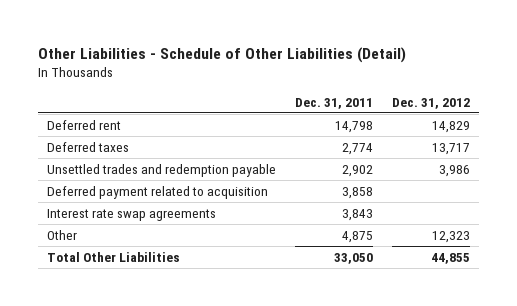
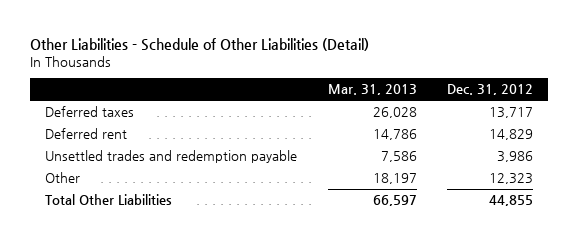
[295,97,374,109] Dec. 31, 2011 -> none
none -> [327,84,417,96] Mar. 31, 2013
[47,119,122,130] Deferred rent -> [45,128,128,140] Deferred rent
[47,185,269,199] Deferred payment related to acquisition -> none
[47,208,217,221] Interest rate swap agreements -> none

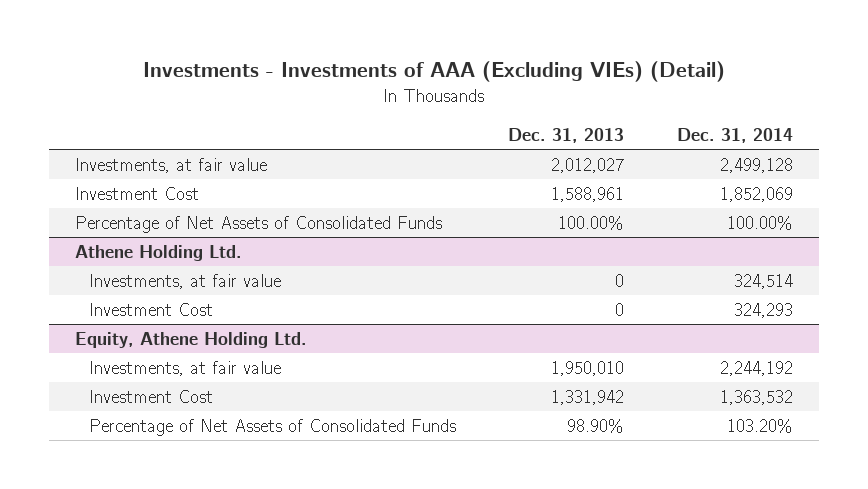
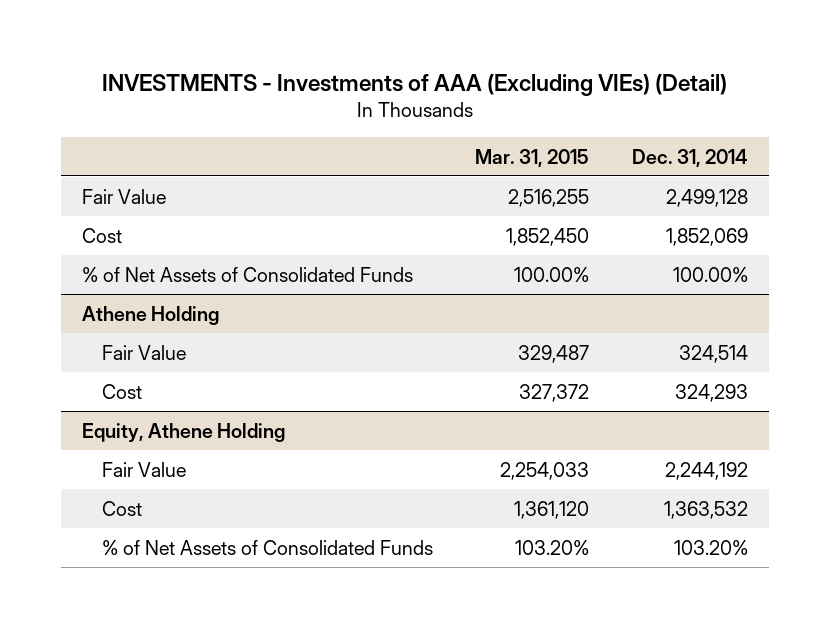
[142,61,725,83] Investments - Investments of AAA (Excluding VIEs) (Detail) -> [102,74,728,97] INVESTMENTS - Investments of AAA (Excluding VIEs) (Detail)
[508,127,625,143] Dec. 31, 2013 -> none
none -> [475,148,590,167] Mar. 31, 2015
[75,157,268,173] Investments, at fair value -> [82,188,167,204] Fair Value
[75,186,200,200] Investment Cost -> [82,227,123,243] Cost
[75,215,443,233] Percentage of Net Assets of Consolidated Funds -> [82,266,414,282] % of Net Assets of Consolidated Funds
[75,244,243,261] Athene Holding Ltd. -> [82,305,220,325] Athene Holding
[88,273,281,289] Investments, at fair value -> [101,344,186,360] Fair Value
[88,302,213,316] Investment Cost -> [101,383,142,399] Cost
[75,331,308,348] Equity, Athene Holding Ltd. -> [82,422,286,442] Equity, Athene Holding
[88,360,281,376] Investments, at fair value -> [101,461,186,477] Fair Value
[88,389,213,403] Investment Cost -> [101,500,142,516] Cost
[88,418,456,436] Percentage of Net Assets of Consolidated Funds -> [101,539,433,555] % of Net Assets of Consolidated Funds

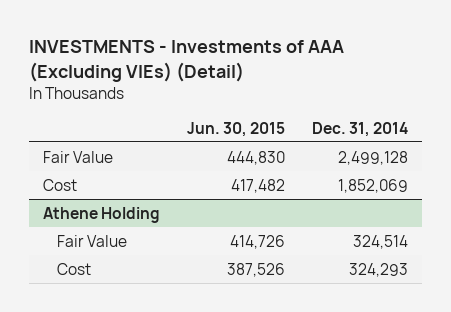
[475,148,590,167] Mar. 31, 2015 -> none
none -> [187,121,286,137] Jun. 30, 2015
[82,266,414,282] % of Net Assets of Consolidated Funds -> none
[82,422,286,442] Equity, Athene Holding -> none
[101,461,186,477] Fair Value -> none
[101,500,142,516] Cost -> none
[101,539,433,555] % of Net Assets of Consolidated Funds -> none

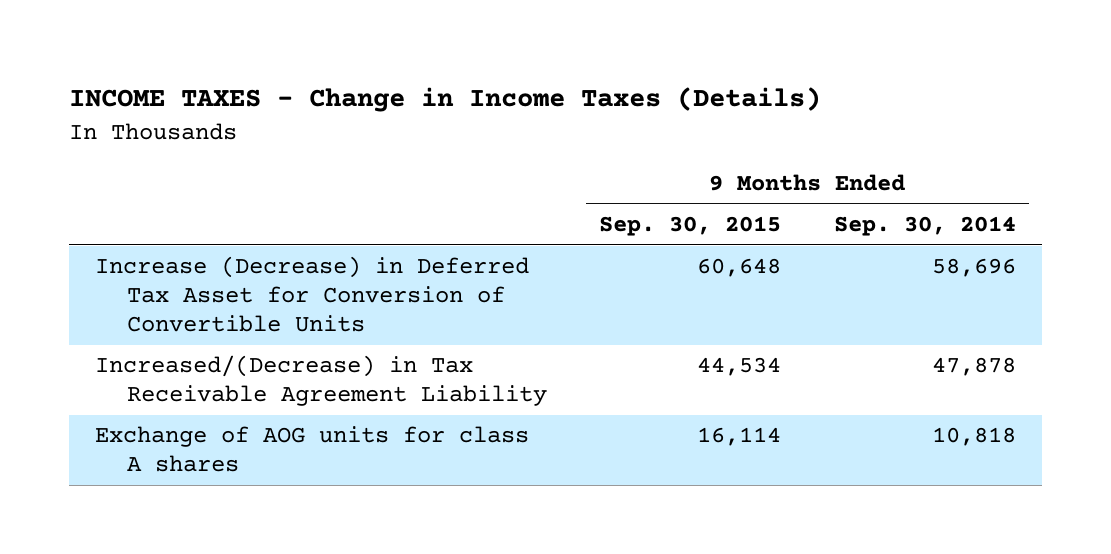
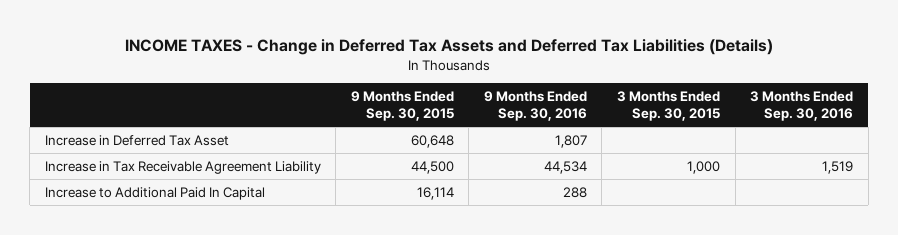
[69,87,822,113] INCOME TAXES - Change in Income Taxes (Details) -> [124,38,773,55] INCOME TAXES - Change in Deferred Tax Assets and Deferred Tax Liabilities (Details)
[833,216,1016,237] Sep. 30, 2014 -> none
none -> [483,91,587,121] 9 Months Ended Sep. 30, 2016
none -> [617,91,721,121] 3 Months Ended Sep. 30, 2015
none -> [750,91,854,121] 3 Months Ended Sep. 30, 2016
[95,256,530,333] Increase (Decrease) in Deferred Tax Asset for Conversion of Convertible Units -> [44,134,229,146] Increase in Deferred Tax Asset
[95,355,548,407] Increased/(Decrease) in Tax Receivable Agreement Liability -> [44,160,321,174] Increase in Tax Receivable Agreement Liability
[697,357,782,377] 44,534 -> [410,160,454,174] 44,500
[95,426,530,473] Exchange of AOG units for class A shares -> [44,186,265,200] Increase to Additional Paid In Capital

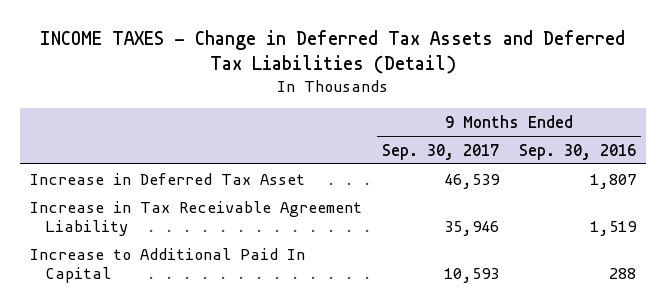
[124,38,773,55] INCOME TAXES - Change in Deferred Tax Assets and Deferred Tax Liabilities (Details) -> [39,29,625,75] INCOME TAXES - Change in Deferred Tax Assets and Deferred Tax Liabilities (Detail)
[350,91,454,121] 9 Months Ended Sep. 30, 2015 -> none
[617,91,721,121] 3 Months Ended Sep. 30, 2015 -> none
[750,91,854,121] 3 Months Ended Sep. 30, 2016 -> none
none -> [381,143,499,160] Sep. 30, 2017
[543,160,587,174] 44,534 -> [589,220,637,236] 1,519

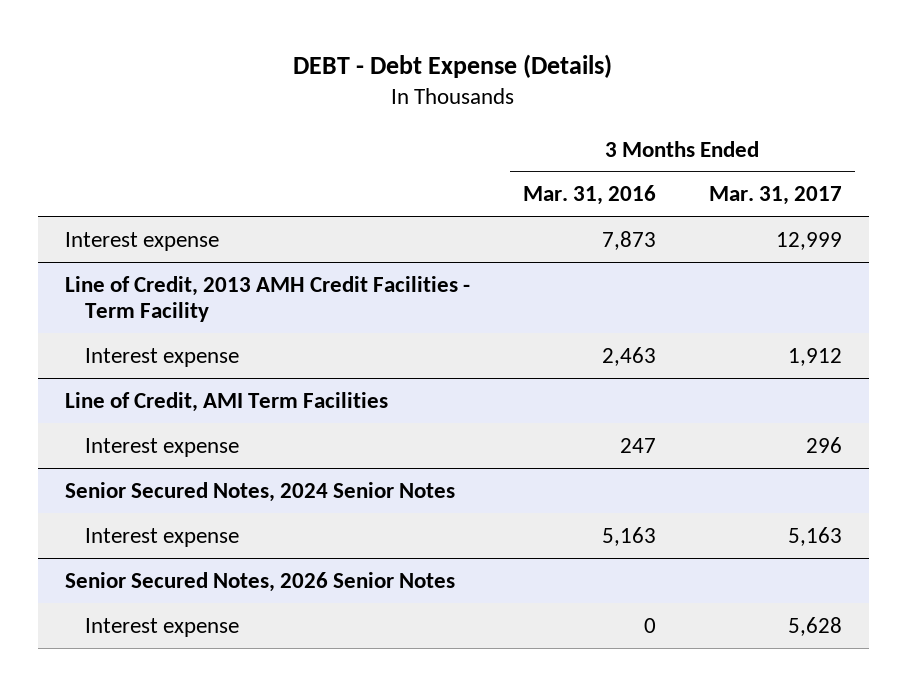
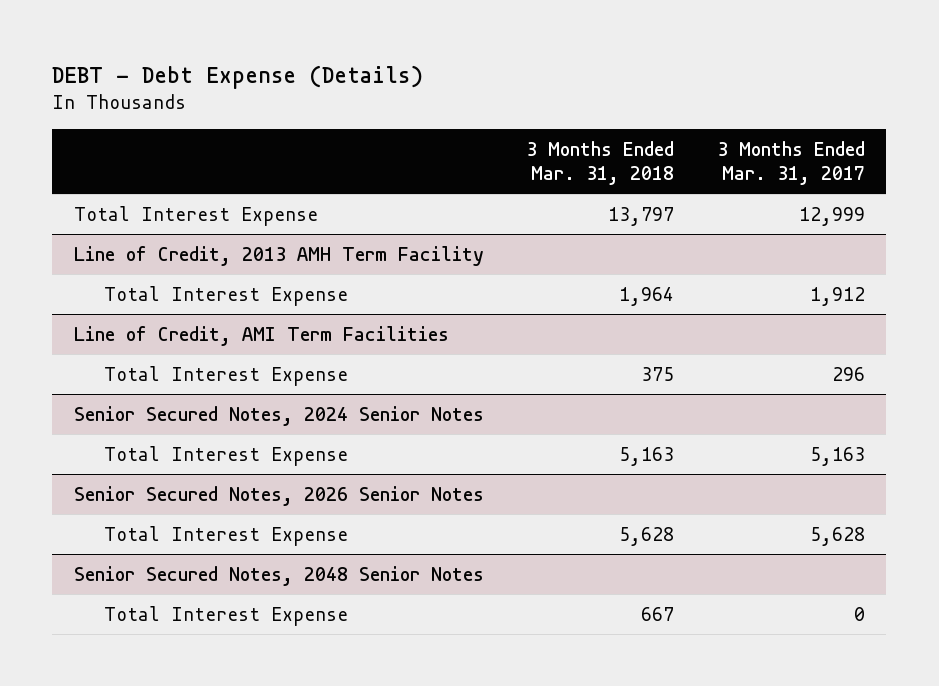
[522,185,656,206] Mar. 31, 2016 -> none
none -> [526,140,675,186] 3 Months Ended Mar. 31, 2018
[64,231,219,251] Interest expense -> [73,205,318,226] Total Interest Expense
[64,275,470,323] Line of Credit, 2013 AMH Credit Facilities - Term Facility -> [73,245,484,266] Line of Credit, 2013 AMH Term Facility
[84,347,239,367] Interest expense -> [103,285,348,306] Total Interest Expense
[84,437,239,457] Interest expense -> [103,365,348,386] Total Interest Expense
[84,527,239,547] Interest expense -> [103,445,348,466] Total Interest Expense
[84,617,239,637] Interest expense -> [103,525,348,546] Total Interest Expense
none -> [73,565,484,586] Senior Secured Notes, 2048 Senior Notes
none -> [103,605,348,626] Total Interest Expense

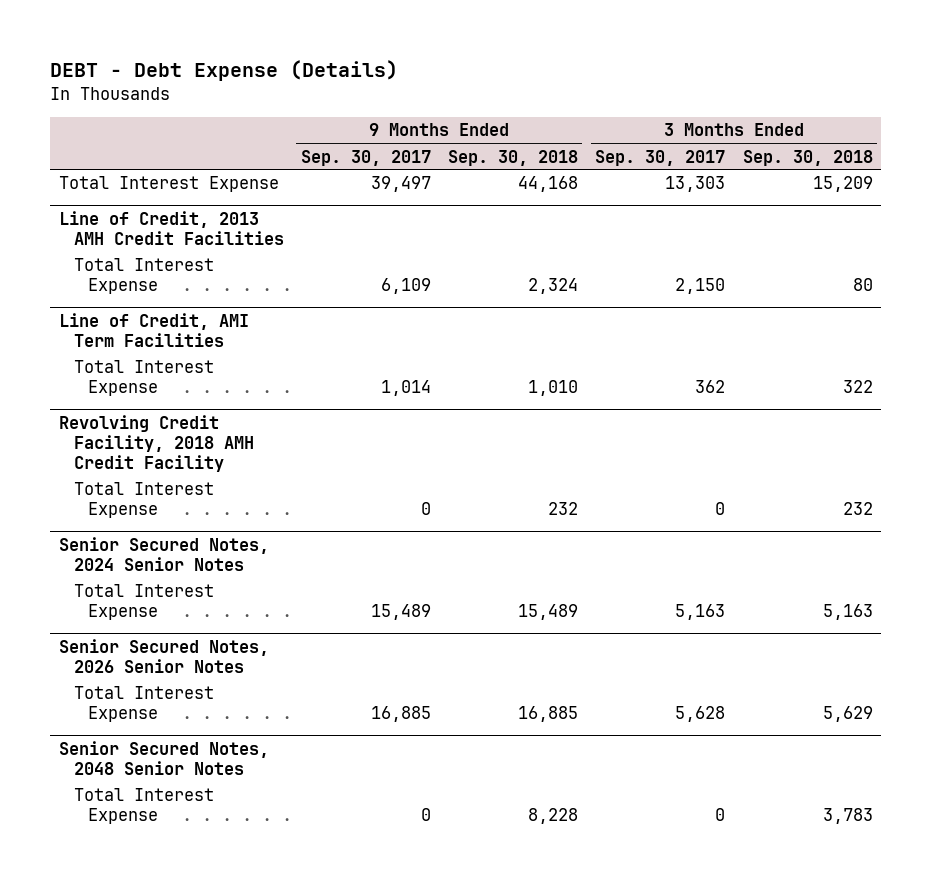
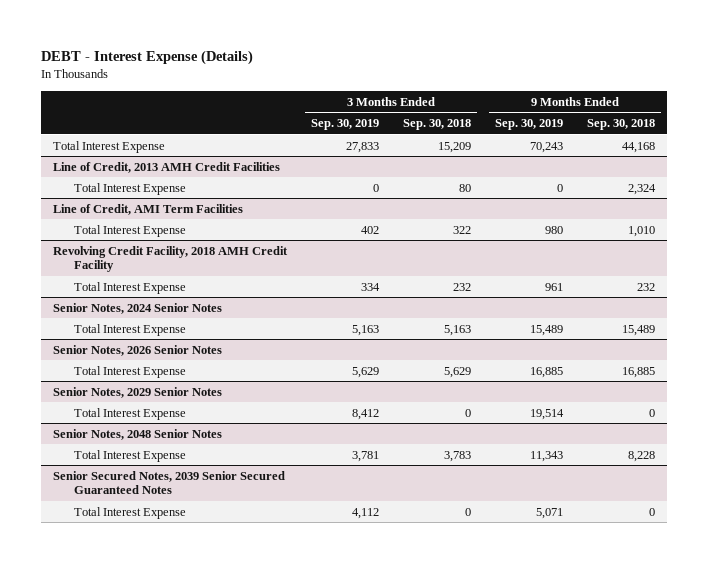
[50,59,399,81] DEBT - Debt Expense (Details) -> [41,50,254,66] DEBT - Interest Expense (Details)
[300,149,431,166] Sep. 30, 2017 -> none
[595,149,726,166] Sep. 30, 2017 -> none
none -> [311,119,380,131] Sep. 30, 2019
none -> [494,119,563,131] Sep. 30, 2019
[58,537,269,572] Senior Secured Notes, 2024 Senior Notes -> [53,302,223,314] Senior Notes, 2024 Senior Notes
[58,639,269,674] Senior Secured Notes, 2026 Senior Notes -> [53,344,223,356] Senior Notes, 2026 Senior Notes
none -> [53,386,223,398] Senior Notes, 2029 Senior Notes
none -> [73,407,186,420] Total Interest Expense
[58,741,269,776] Senior Secured Notes, 2048 Senior Notes -> [53,428,223,440] Senior Notes, 2048 Senior Notes
none -> [53,470,286,495] Senior Secured Notes, 2039 Senior Secured Guaranteed Notes
none -> [73,506,186,519] Total Interest Expense

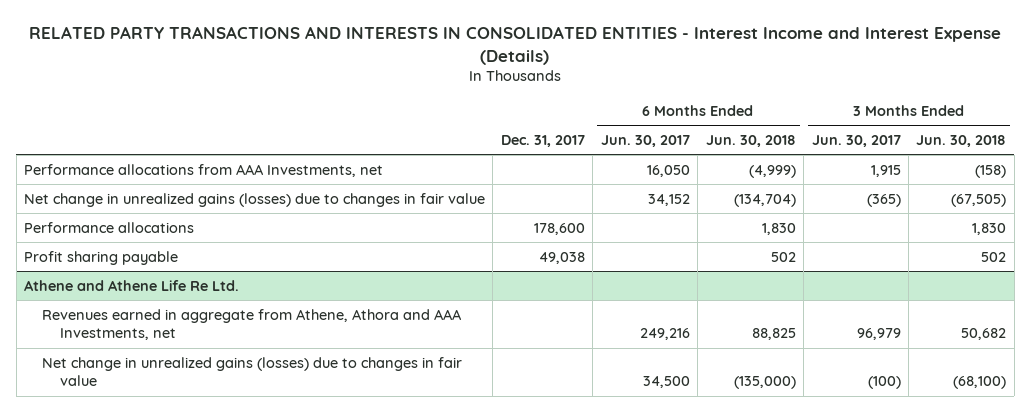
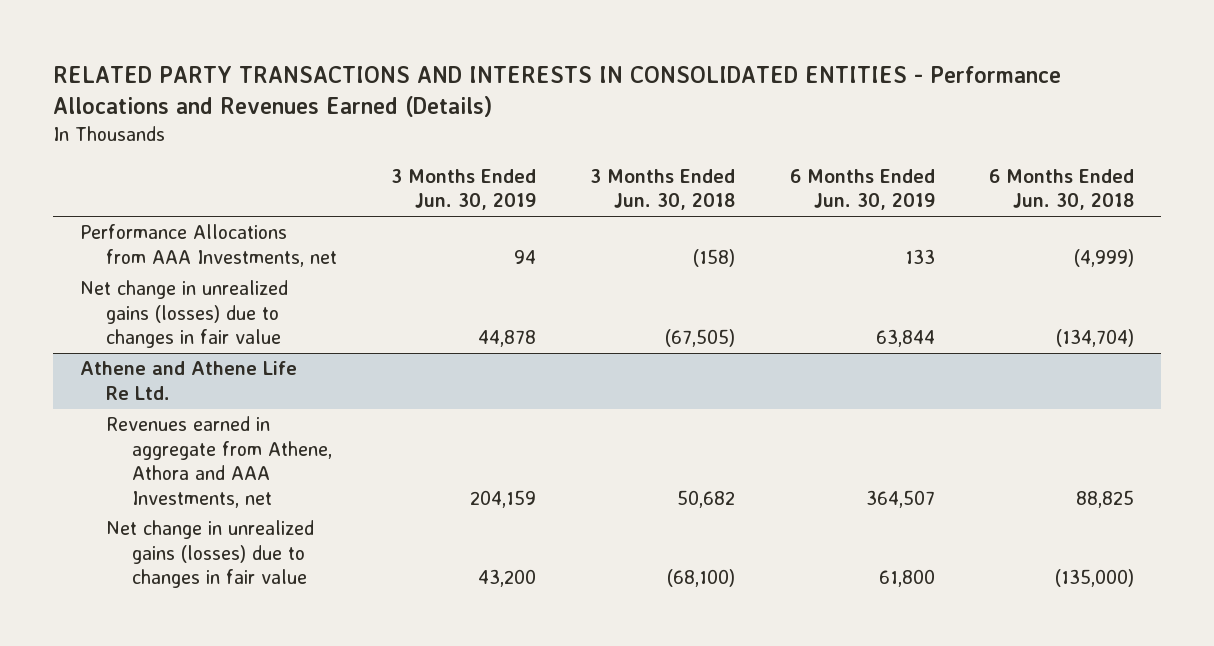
[29,25,1002,65] RELATED PARTY TRANSACTIONS AND INTERESTS IN CONSOLIDATED ENTITIES - Interest Income and Interest Expense (Details) -> [52,66,1061,118] RELATED PARTY TRANSACTIONS AND INTERESTS IN CONSOLIDATED ENTITIES - Performance Allocations and Revenues Earned (Details)
[500,134,585,147] Dec. 31, 2017 -> none
[600,134,690,147] Jun. 30, 2017 -> none
[811,134,901,147] Jun. 30, 2017 -> none
none -> [390,169,536,211] 3 Months Ended Jun. 30, 2019
none -> [789,169,935,211] 6 Months Ended Jun. 30, 2019
[23,163,383,177] Performance allocations from AAA Investments, net -> [79,224,337,267] Performance Allocations from AAA Investments, net
[23,221,194,233] Performance allocations -> none
[23,250,178,265] Profit sharing payable -> none

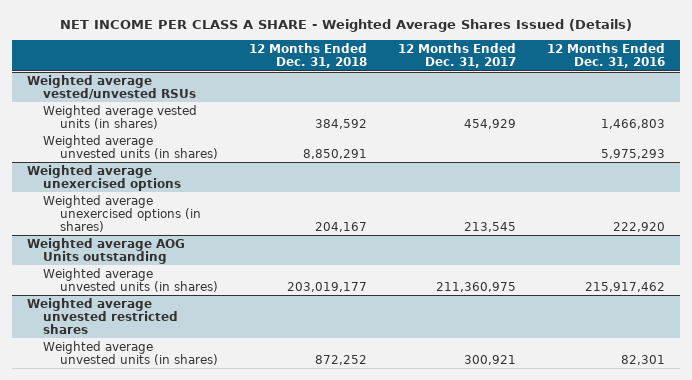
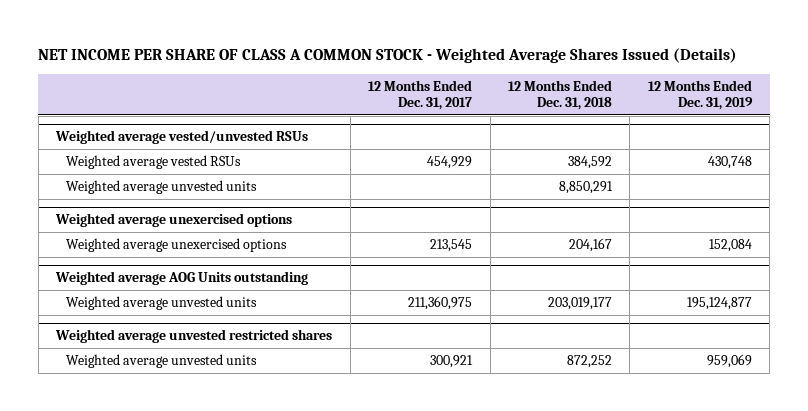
[59,19,632,33] NET INCOME PER CLASS A SHARE - Weighted Average Shares Issued (Details) -> [38,47,738,63] NET INCOME PER SHARE OF CLASS A COMMON STOCK - Weighted Average Shares Issued (Details)
[546,43,665,69] 12 Months Ended Dec. 31, 2016 -> none
none -> [647,79,753,111] 12 Months Ended Dec. 31, 2019
[43,104,198,129] Weighted average vested units (in shares) -> [66,155,242,170] Weighted average vested RSUs
[43,134,218,159] Weighted average unvested units (in shares) -> [66,180,258,195] Weighted average unvested units
[43,194,201,233] Weighted average unexercised options (in shares) -> [66,238,288,253] Weighted average unexercised options
[43,267,218,292] Weighted average unvested units (in shares) -> [66,296,258,311] Weighted average unvested units
[43,340,218,365] Weighted average unvested units (in shares) -> [66,354,258,369] Weighted average unvested units

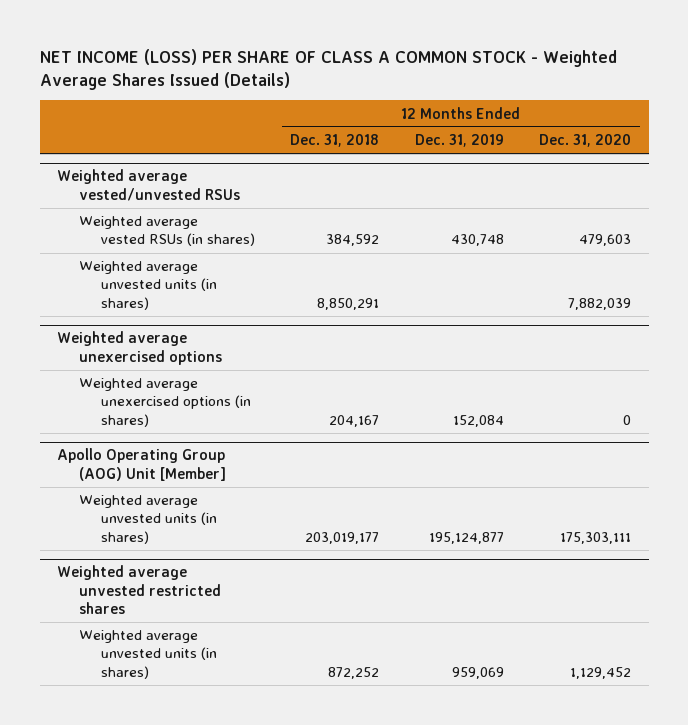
[38,47,738,63] NET INCOME PER SHARE OF CLASS A COMMON STOCK - Weighted Average Shares Issued (Details) -> [39,48,617,90] NET INCOME (LOSS) PER SHARE OF CLASS A COMMON STOCK - Weighted Average Shares Issued (Details)
[368,79,473,111] 12 Months Ended Dec. 31, 2017 -> none
none -> [539,133,632,147] Dec. 31, 2020
[66,155,242,170] Weighted average vested RSUs -> [79,216,256,247] Weighted average vested RSUs (in shares)
[66,180,258,195] Weighted average unvested units -> [79,261,218,310] Weighted average unvested units (in shares)
[66,238,288,253] Weighted average unexercised options -> [79,378,252,427] Weighted average unexercised options (in shares)
[55,271,309,286] Weighted average AOG Units outstanding -> [57,448,227,481] Apollo Operating Group (AOG) Unit [Member]
[66,296,258,311] Weighted average unvested units -> [79,495,218,544] Weighted average unvested units (in shares)
[66,354,258,369] Weighted average unvested units -> [79,630,218,679] Weighted average unvested units (in shares)

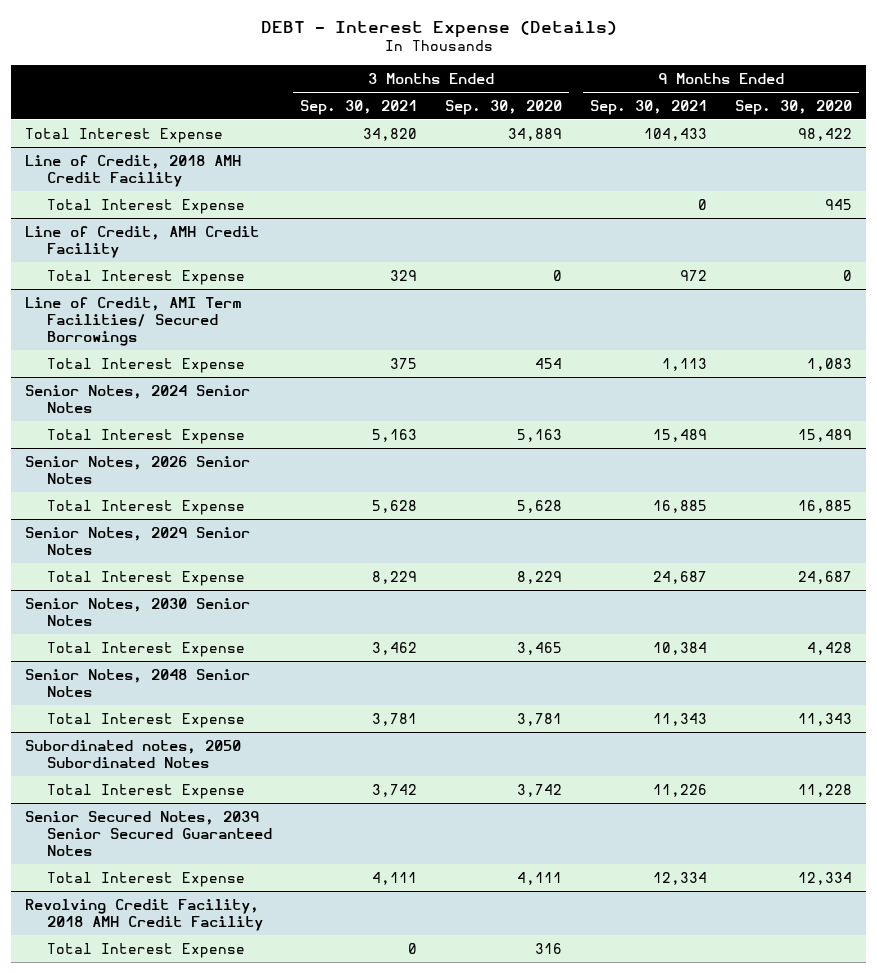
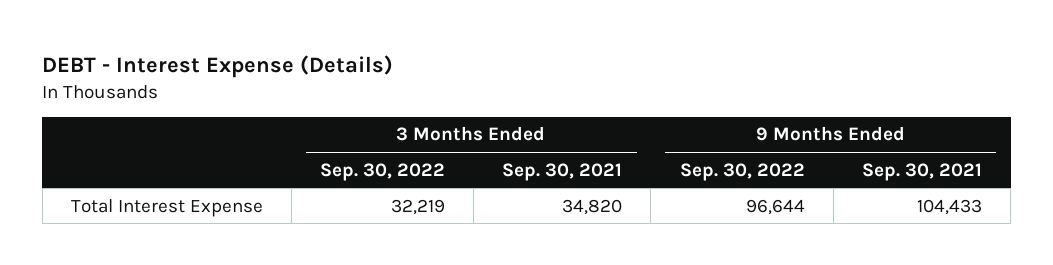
[444,99,562,115] Sep. 30, 2020 -> none
[735,99,853,115] Sep. 30, 2020 -> none
none -> [319,162,445,181] Sep. 30, 2022
none -> [679,162,805,181] Sep. 30, 2022
[25,154,242,187] Line of Credit, 2018 AMH Credit Facility -> none
[46,198,245,214] Total Interest Expense -> none
[25,225,260,258] Line of Credit, AMH Credit Facility -> none
[46,269,245,285] Total Interest Expense -> none
[25,296,243,347] Line of Credit, AMI Term Facilities/ Secured Borrowings -> none
[46,357,245,373] Total Interest Expense -> none
[25,384,251,413] Senior Notes, 2024 Senior Notes -> none
[46,428,245,444] Total Interest Expense -> none
[25,455,251,484] Senior Notes, 2026 Senior Notes -> none
[46,499,245,515] Total Interest Expense -> none
[25,526,251,555] Senior Notes, 2029 Senior Notes -> none
[46,570,245,586] Total Interest Expense -> none
[25,597,251,626] Senior Notes, 2030 Senior Notes -> none
[46,641,245,657] Total Interest Expense -> none
[25,668,251,697] Senior Notes, 2048 Senior Notes -> none
[46,712,245,728] Total Interest Expense -> none
[25,739,242,768] Subordinated notes, 2050 Subordinated Notes -> none
[46,783,245,799] Total Interest Expense -> none
[25,810,272,857] Senior Secured Notes, 2039 Senior Secured Guaranteed Notes -> none
[46,871,245,887] Total Interest Expense -> none
[25,898,263,931] Revolving Credit Facility, 2018 AMH Credit Facility -> none
[46,942,245,958] Total Interest Expense -> none

